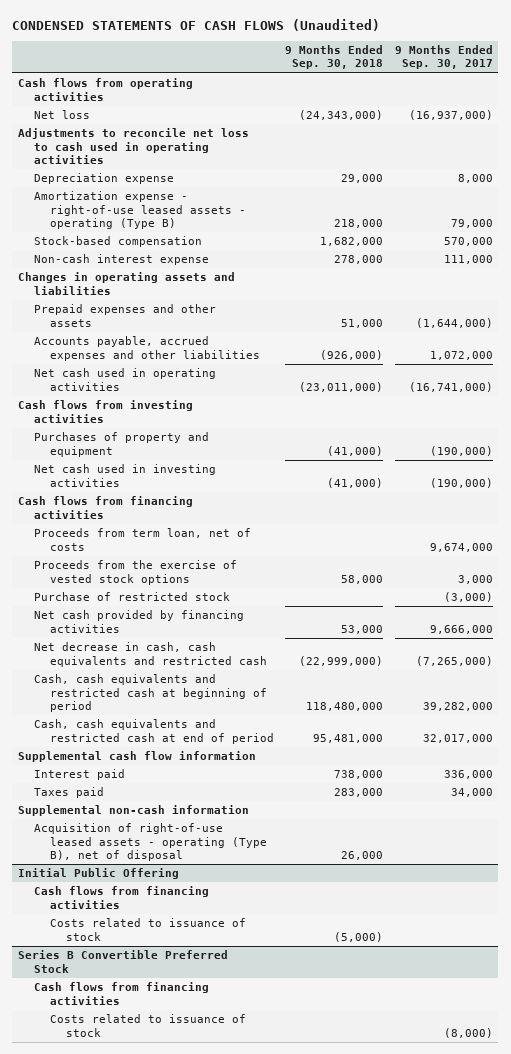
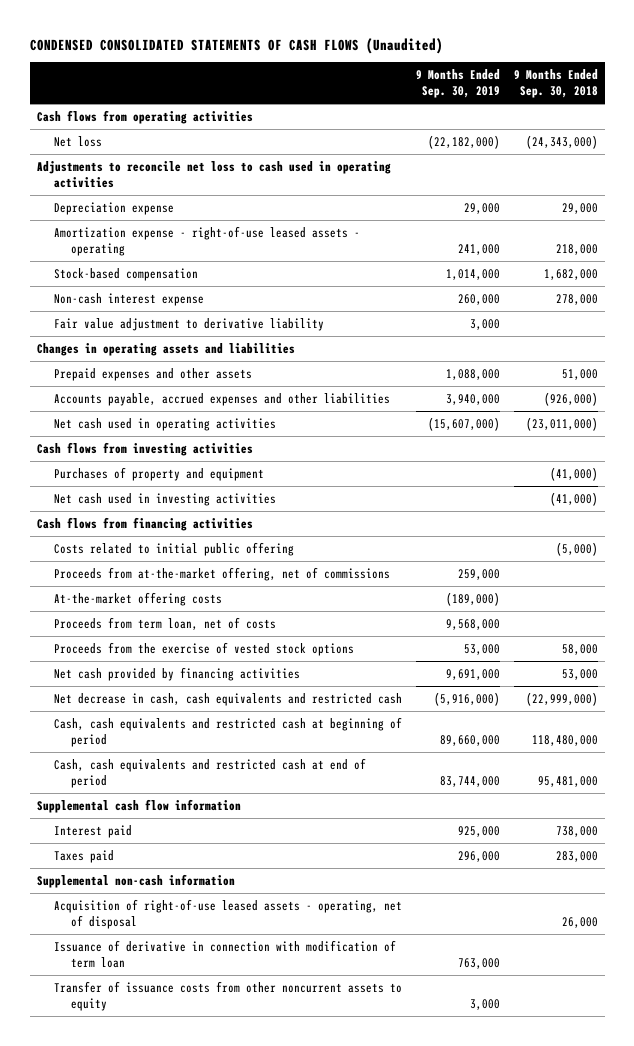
[12,18,381,31] CONDENSED STATEMENTS OF CASH FLOWS (Unaudited) -> [29,37,443,54] CONDENSED CONSOLIDATED STATEMENTS OF CASH FLOWS (Unaudited)
[394,45,493,70] 9 Months Ended Sep. 30, 2017 -> none
none -> [415,69,500,98] 9 Months Ended Sep. 30, 2019
[33,191,246,229] Amortization expense - right-of-use leased assets - operating (Type B) -> [53,226,360,256] Amortization expense - right-of-use leased assets - operating
none -> [53,318,324,332] Fair value adjustment to derivative liability
none -> [53,542,294,557] Costs related to initial public offering
none -> [53,567,390,582] Proceeds from at-the-market offering, net of commissions
none -> [53,592,222,607] At-the-market offering costs
[33,592,230,602] Purchase of restricted stock -> none
[17,868,179,880] Initial Public Offering -> none
[33,886,209,909] Cash flows from financing activities -> none
[49,918,246,941] Costs related to issuance of stock -> none
[17,950,228,973] Series B Convertible Preferred Stock -> none
[33,982,209,1005] Cash flows from financing activities -> none
[49,1014,246,1037] Costs related to issuance of stock -> none
[33,823,267,861] Acquisition of right-of-use leased assets - operating (Type B), net of disposal -> [53,899,402,929] Acquisition of right-of-use leased assets - operating, net of disposal
none -> [53,940,396,968] Issuance of derivative in connection with modification of term loan
none -> [53,981,402,1011] Transfer of issuance costs from other noncurrent assets to equity

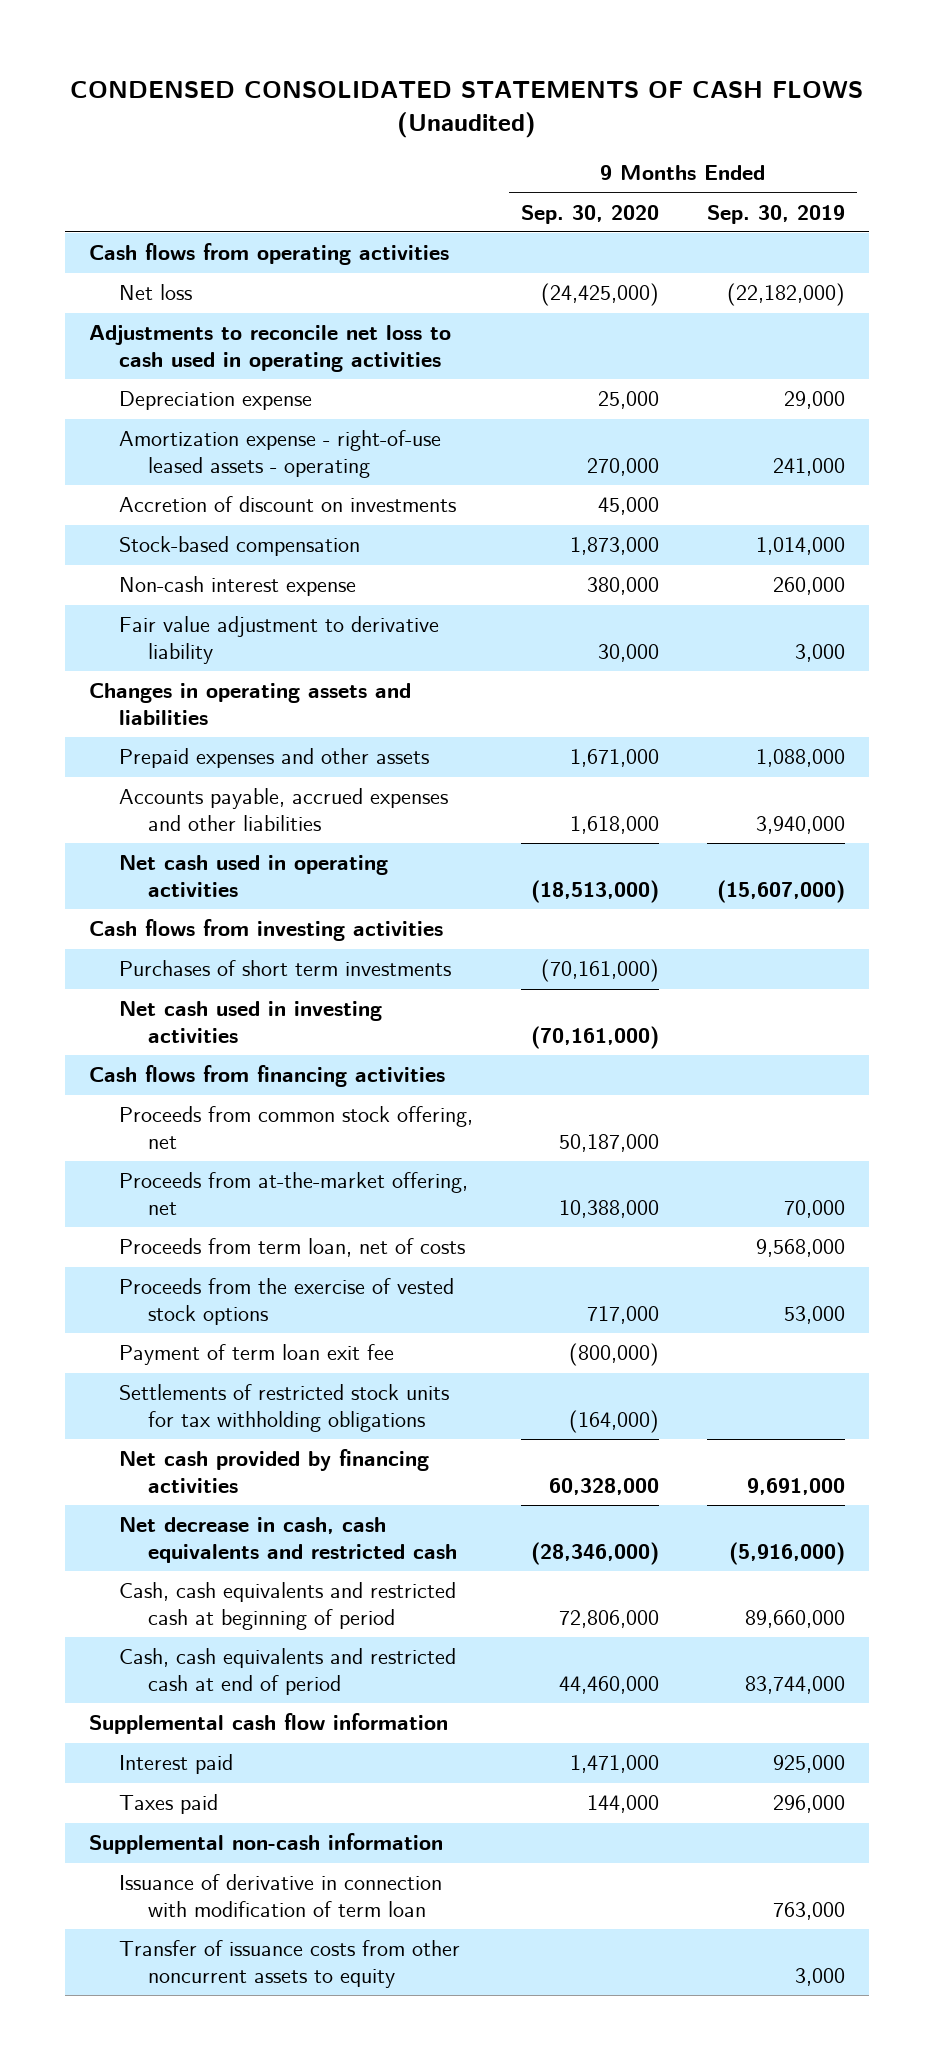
[513,69,598,98] 9 Months Ended Sep. 30, 2018 -> none
none -> [520,204,659,224] Sep. 30, 2020
none -> [118,496,456,513] Accretion of discount on investments
[53,467,264,482] Purchases of property and equipment -> none
none -> [118,960,451,977] Purchases of short term investments
[53,542,294,557] Costs related to initial public offering -> none
[53,592,222,607] At-the-market offering costs -> none
none -> [118,1106,473,1149] Proceeds from common stock offering, net
[53,567,390,582] Proceeds from at-the-market offering, net of commissions -> [118,1172,468,1215] Proceeds from at-the-market offering, net
[457,569,500,581] 259,000 -> [784,1199,846,1218] 70,000
none -> [118,1344,394,1366] Payment of term loan exit fee
none -> [118,1384,449,1432] Settlements of restricted stock units for tax withholding obligations
[53,899,402,929] Acquisition of right-of-use leased assets - operating, net of disposal -> none

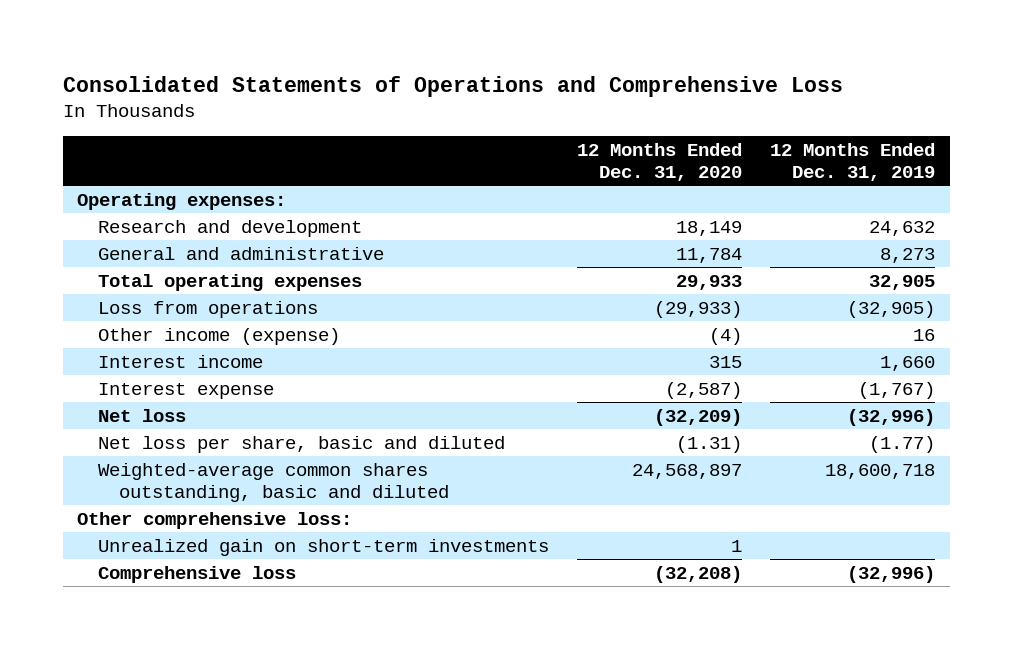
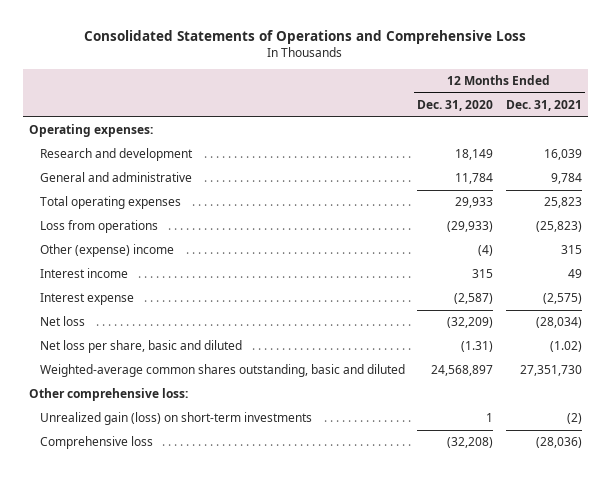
[770,143,936,182] 12 Months Ended Dec. 31, 2019 -> none
none -> [505,100,582,112] Dec. 31, 2021
[97,327,340,345] Other income (expense) -> [39,244,174,258] Other (expense) income
[97,538,549,556] Unrealized gain on short-term investments -> [39,412,312,426] Unrealized gain (loss) on short-term investments

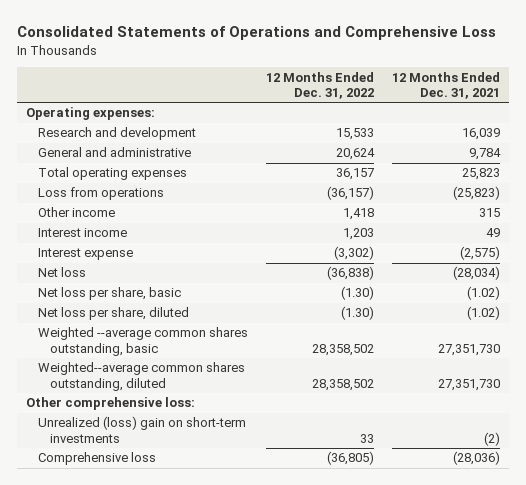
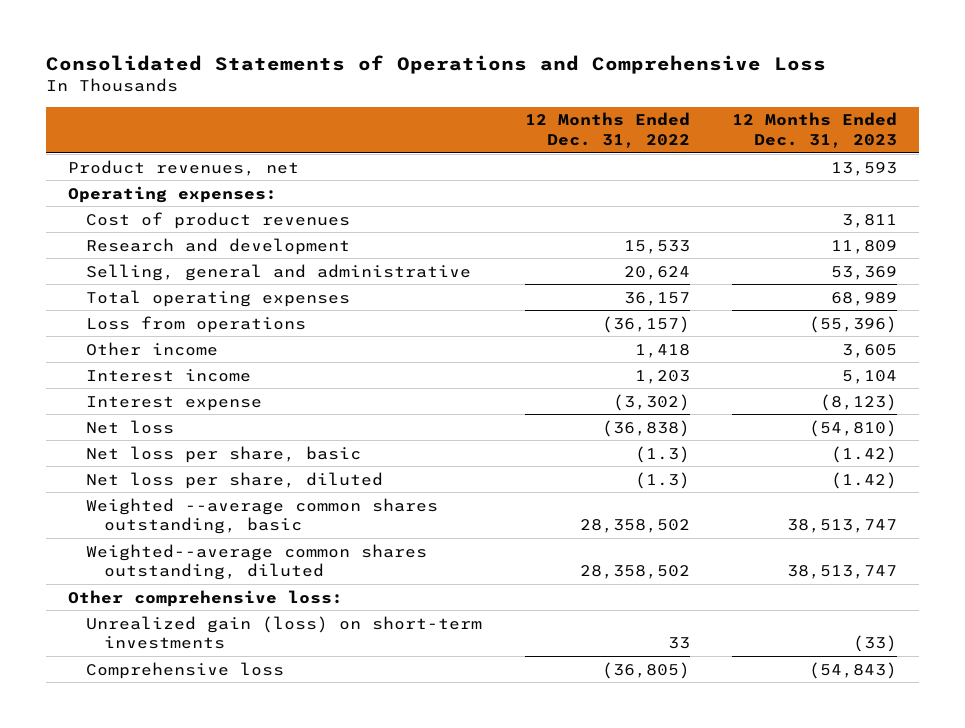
[392,71,501,100] 12 Months Ended Dec. 31, 2021 -> none
none -> [732,112,898,148] 12 Months Ended Dec. 31, 2023
none -> [67,159,299,176] Product revenues, net
none -> [86,211,351,229] Cost of product revenues
[37,147,191,158] General and administrative -> [86,263,472,281] Selling, general and administrative
[341,286,375,301] (1.30) -> [634,445,690,463] (1.3)
[341,306,375,321] (1.30) -> [634,471,690,489] (1.3)
[37,416,246,443] Unrealized (loss) gain on short-term investments -> [86,615,483,650] Unrealized gain (loss) on short-term investments

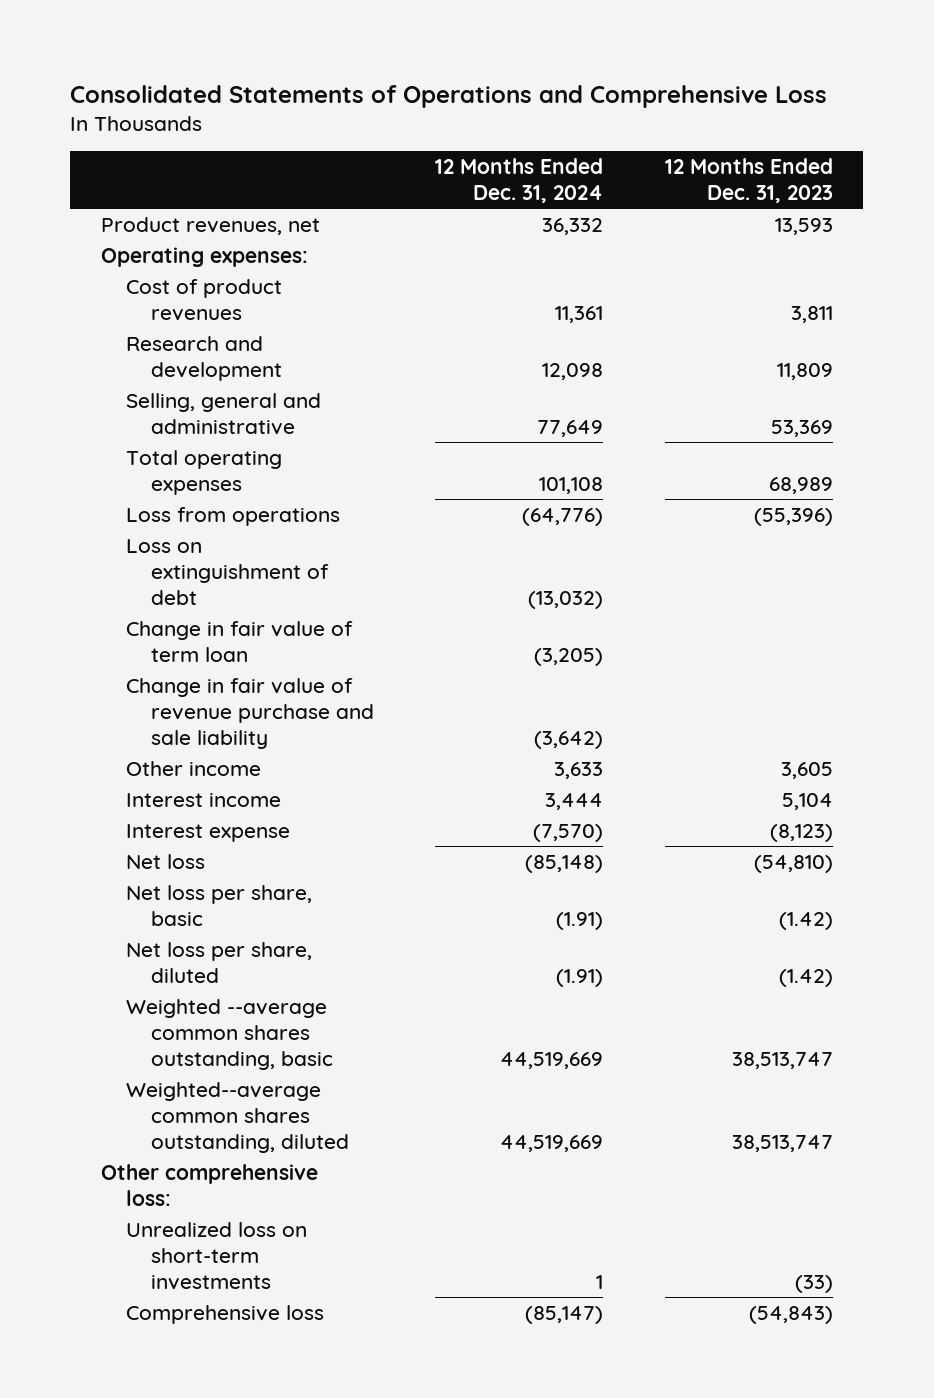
[524,112,690,148] 12 Months Ended Dec. 31, 2022 -> none
none -> [435,158,604,204] 12 Months Ended Dec. 31, 2024
none -> [126,538,330,605] Loss on extinguishment of debt
none -> [126,620,354,662] Change in fair value of term loan
none -> [126,677,375,749] Change in fair value of revenue purchase and sale liability
[86,615,483,650] Unrealized gain (loss) on short-term investments -> [126,1221,308,1290] Unrealized loss on short-term investments

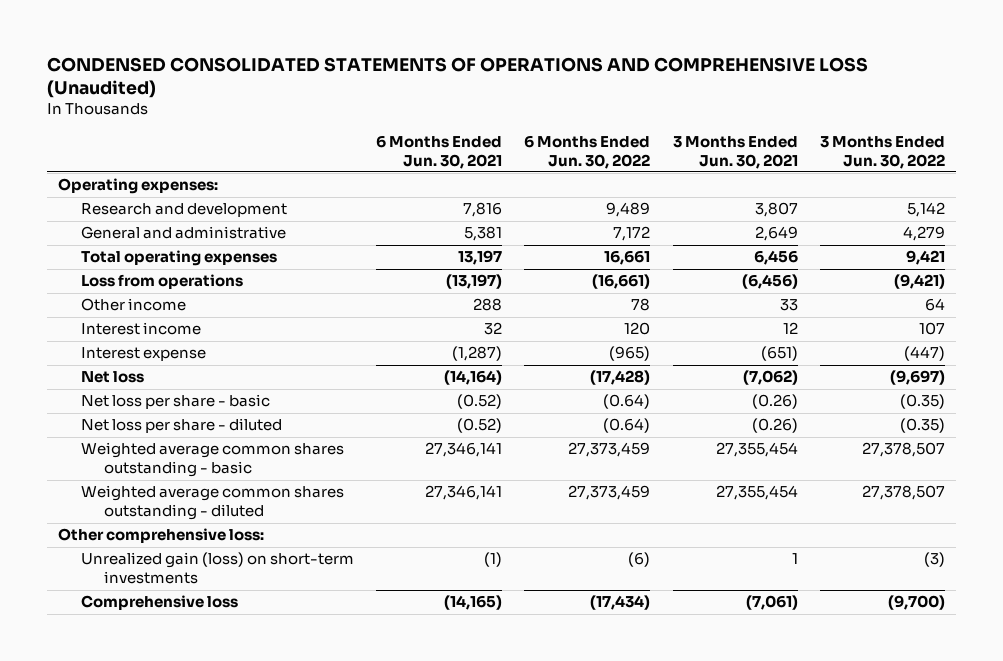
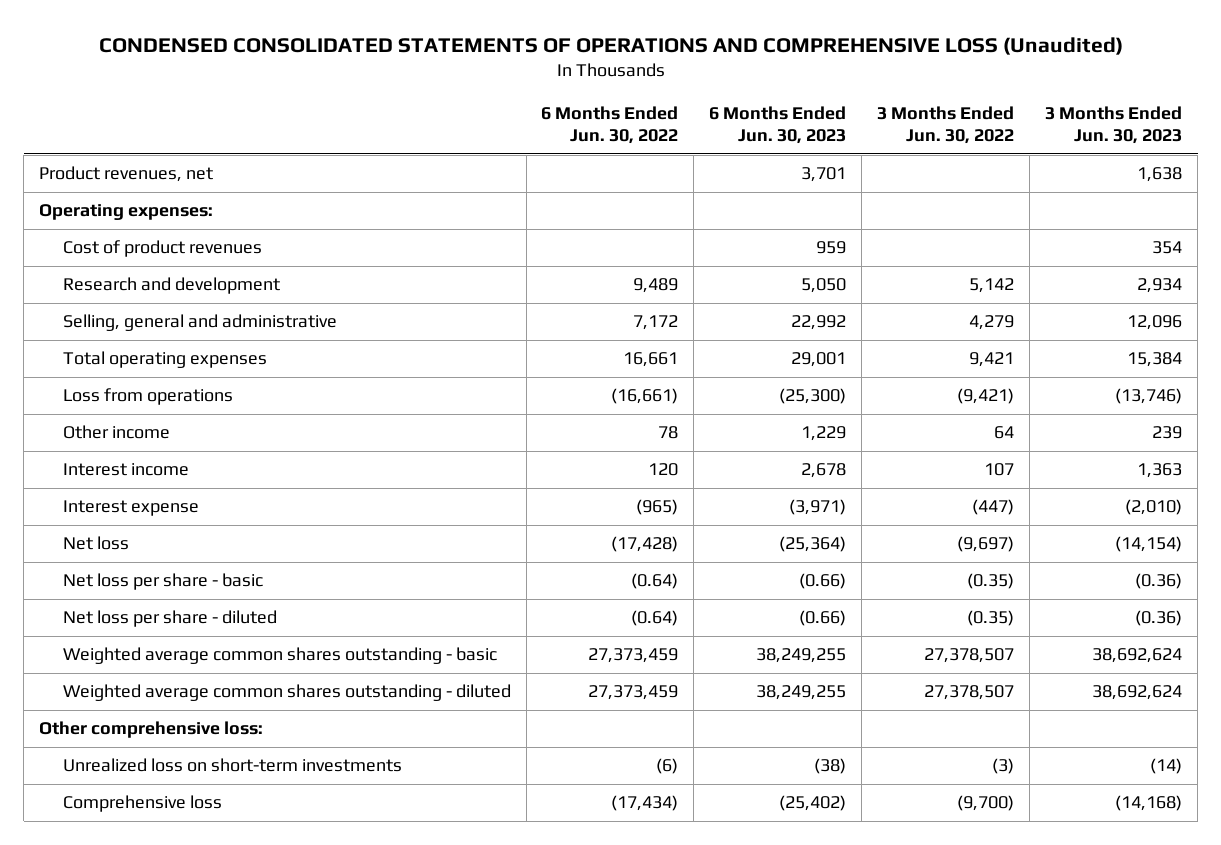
[376,134,503,169] 6 Months Ended Jun. 30, 2021 -> none
[672,135,798,169] 3 Months Ended Jun. 30, 2021 -> none
none -> [709,105,847,145] 6 Months Ended Jun. 30, 2023
none -> [1045,105,1183,145] 3 Months Ended Jun. 30, 2023
none -> [39,166,214,183] Product revenues, net
none -> [62,240,262,258] Cost of product revenues
[81,226,287,240] General and administrative -> [62,314,337,332] Selling, general and administrative
[81,552,355,585] Unrealized gain (loss) on short-term investments -> [62,758,402,773] Unrealized loss on short-term investments

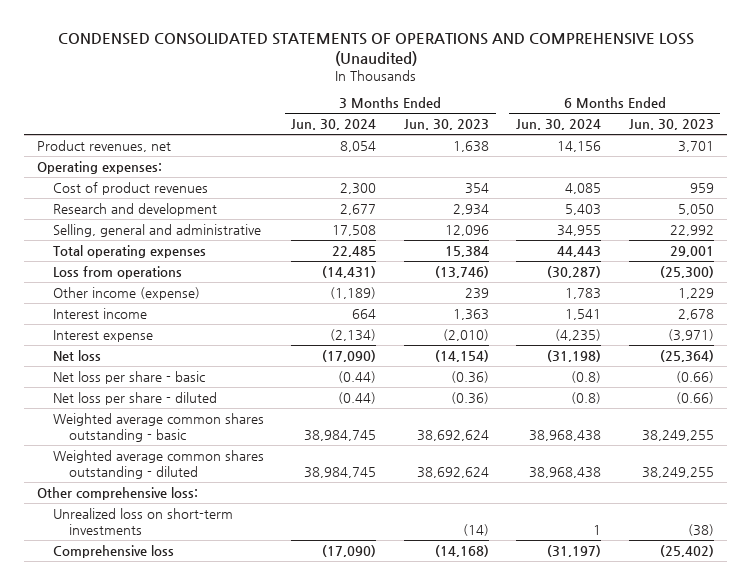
[541,105,679,145] 6 Months Ended Jun. 30, 2022 -> none
[877,105,1015,145] 3 Months Ended Jun. 30, 2022 -> none
none -> [291,119,377,131] Jun. 30, 2024
none -> [516,119,602,131] Jun. 30, 2024
[62,425,170,440] Other income -> [53,286,201,300] Other income (expense)

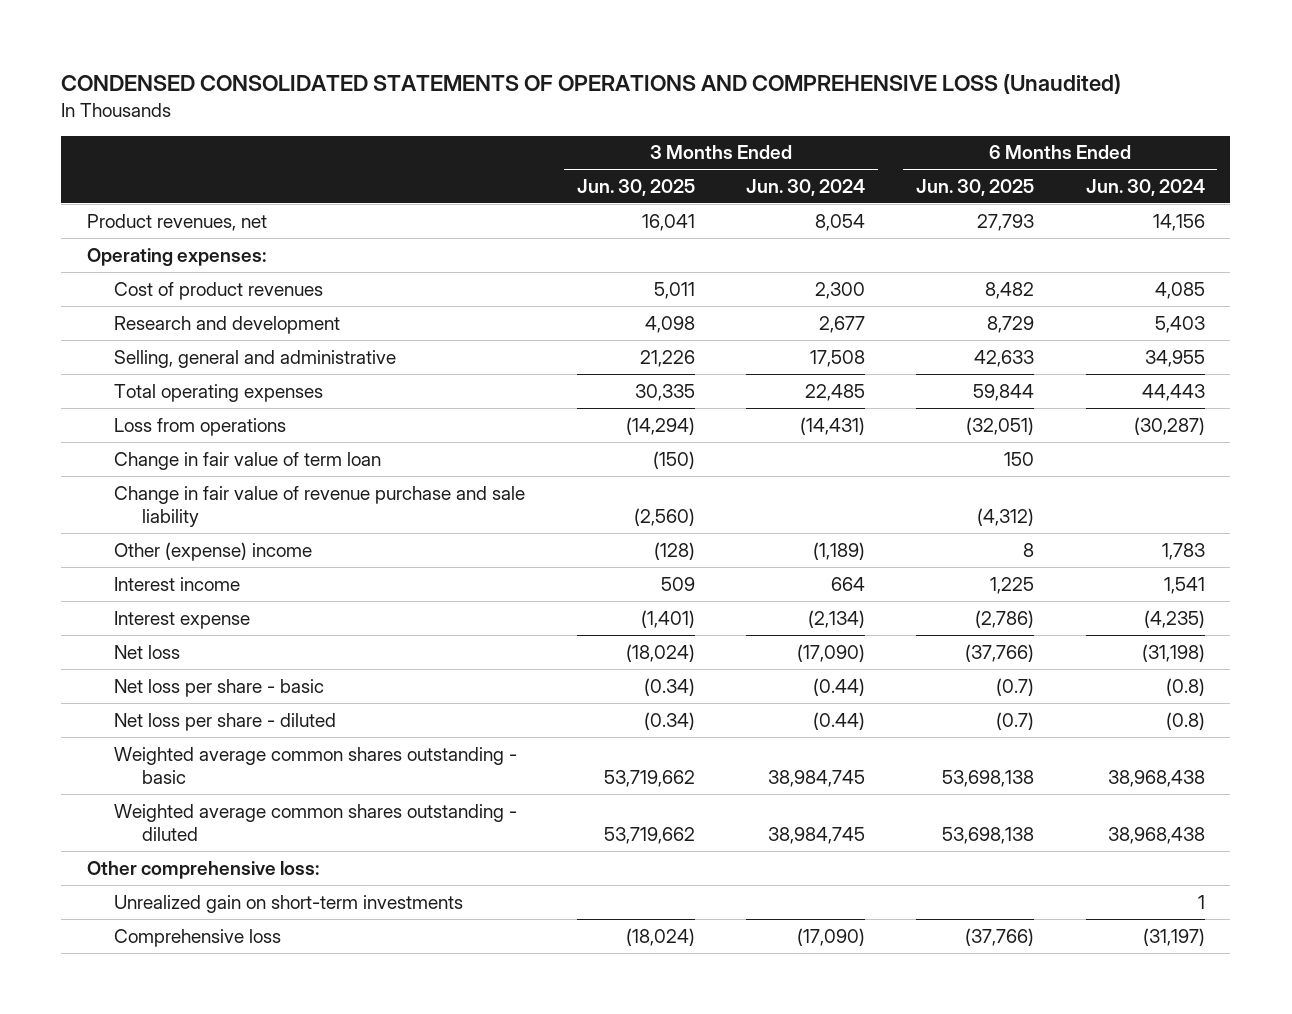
[403,119,489,131] Jun. 30, 2023 -> none
[628,119,714,131] Jun. 30, 2023 -> none
none -> [576,179,695,197] Jun. 30, 2025
none -> [916,179,1035,197] Jun. 30, 2025
none -> [114,451,382,470] Change in fair value of term loan
none -> [114,485,526,528] Change in fair value of revenue purchase and sale liability
[53,286,201,300] Other income (expense) -> [114,541,313,561] Other (expense) income
[53,507,234,536] Unrealized loss on short-term investments -> [114,894,464,913] Unrealized gain on short-term investments

